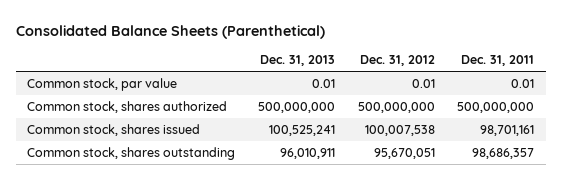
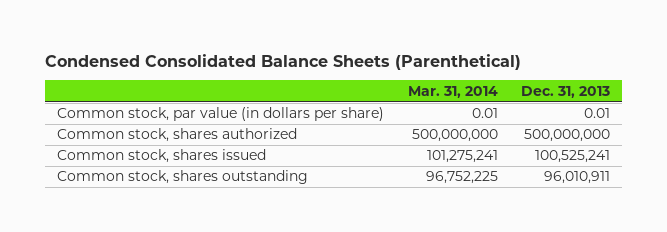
[15,24,325,39] Consolidated Balance Sheets (Parenthetical) -> [45,53,522,70] Condensed Consolidated Balance Sheets (Parenthetical)
[359,55,435,67] Dec. 31, 2012 -> none
[461,55,535,67] Dec. 31, 2011 -> none
none -> [407,85,498,98] Mar. 31, 2014
[27,77,178,91] Common stock, par value -> [56,107,384,122] Common stock, par value (in dollars per share)

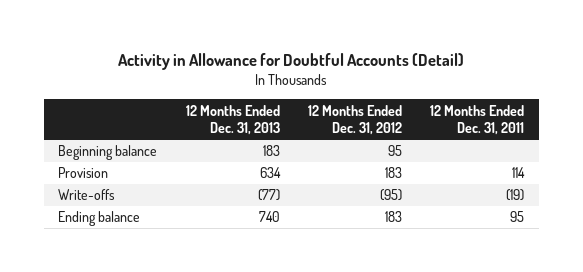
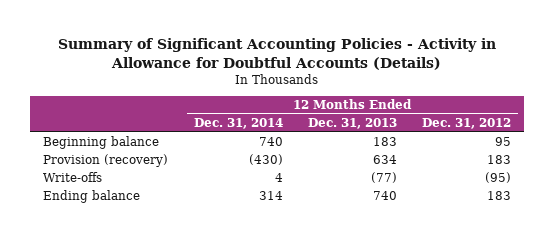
[118,52,465,70] Activity in Allowance for Doubtful Accounts (Detail) -> [58,38,497,70] Summary of Significant Accounting Policies - Activity in Allowance for Doubtful Accounts (Details)
[430,104,525,136] 12 Months Ended Dec. 31, 2011 -> none
none -> [193,118,283,130] Dec. 31, 2014
[58,167,109,179] Provision -> [43,154,169,168] Provision (recovery)

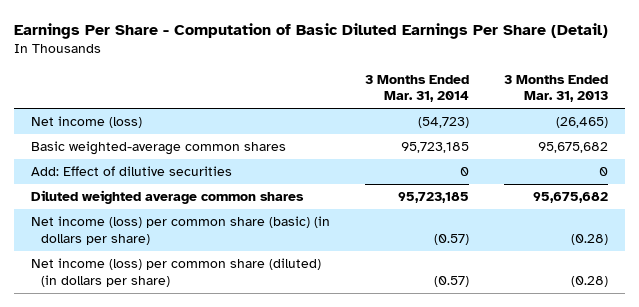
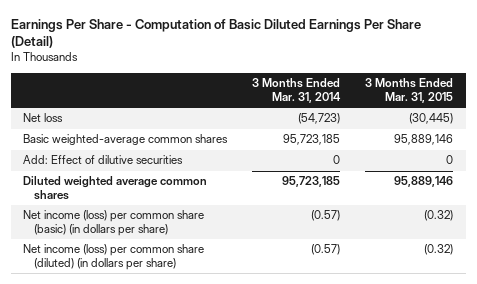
[503,74,608,103] 3 Months Ended Mar. 31, 2013 -> none
none -> [365,78,454,103] 3 Months Ended Mar. 31, 2015
[31,116,143,129] Net income (loss) -> [23,113,64,123] Net loss

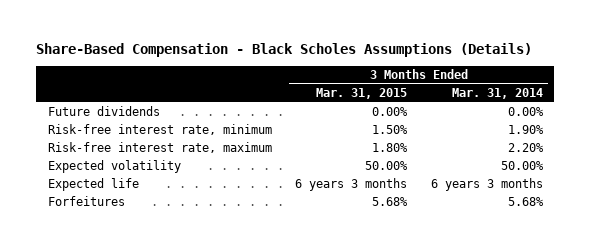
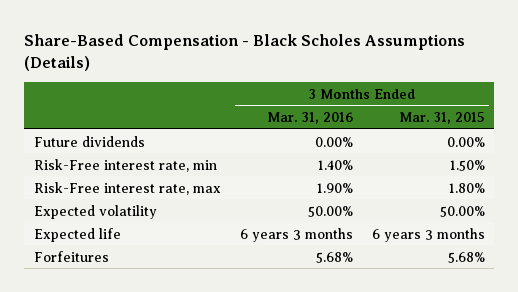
[451,87,543,99] Mar. 31, 2014 -> none
none -> [266,112,353,125] Mar. 31, 2016
[48,124,273,136] Risk-free interest rate, minimum -> [33,158,217,172] Risk-Free interest rate, min
[48,142,273,154] Risk-free interest rate, maximum -> [33,181,221,195] Risk-Free interest rate, max

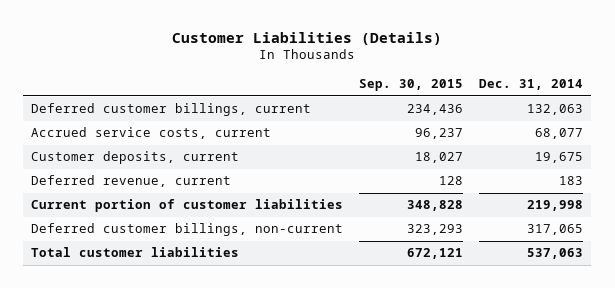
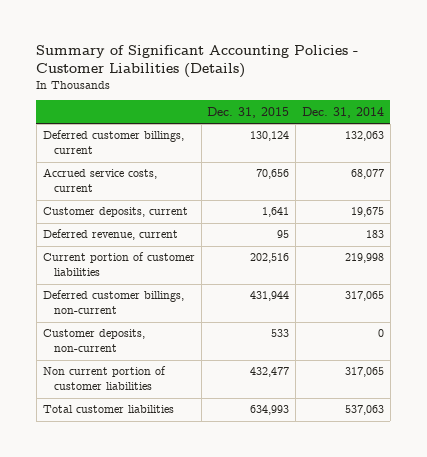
[172,31,443,45] Customer Liabilities (Details) -> [36,44,359,78] Summary of Significant Accounting Policies - Customer Liabilities (Details)
[359,79,464,92] Sep. 30, 2015 -> none
none -> [207,106,290,118] Dec. 31, 2015
none -> [42,329,145,353] Customer deposits, non-current
none -> [42,366,166,391] Non current portion of customer liabilities

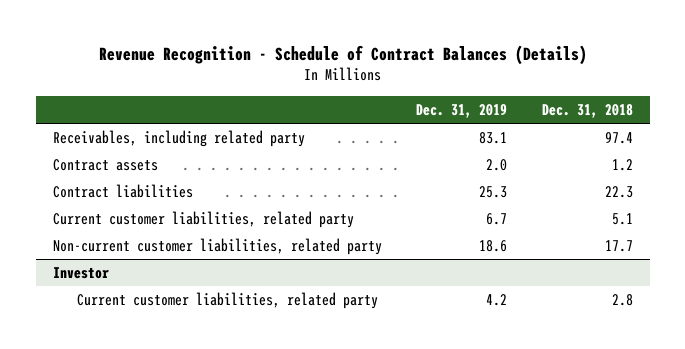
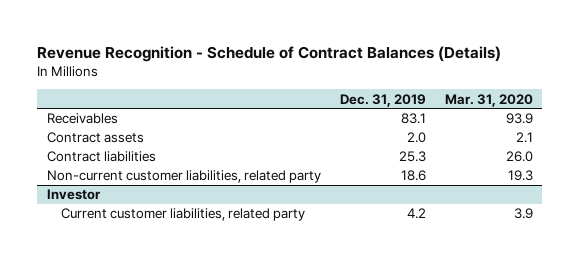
[541,103,633,118] Dec. 31, 2018 -> none
none -> [444,93,533,107] Mar. 31, 2020
[52,130,305,148] Receivables, including related party -> [46,113,118,125] Receivables
[52,211,354,229] Current customer liabilities, related party -> none

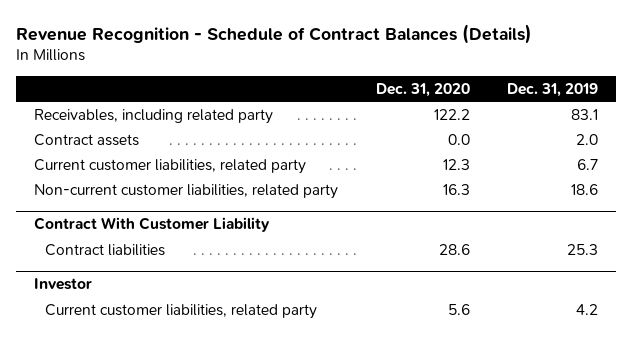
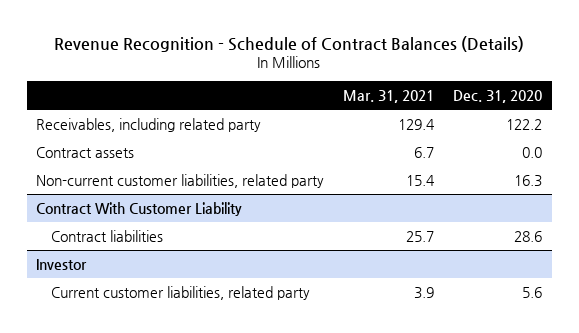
[506,82,598,97] Dec. 31, 2019 -> none
none -> [343,90,435,104] Mar. 31, 2021
[34,158,307,174] Current customer liabilities, related party -> none

